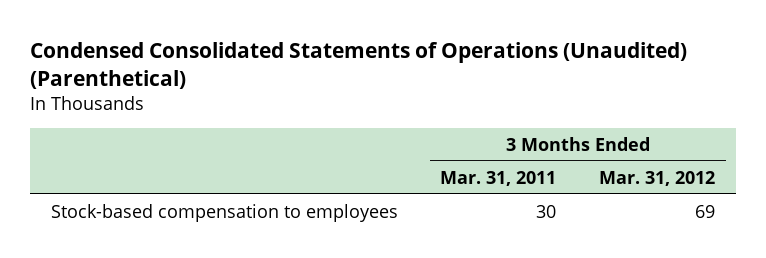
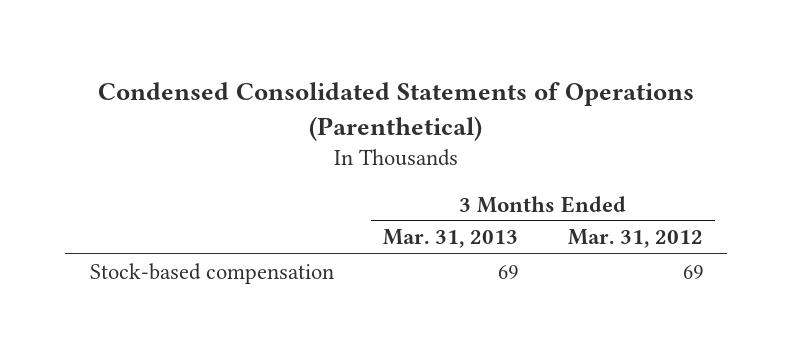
[29,41,687,89] Condensed Consolidated Statements of Operations (Unaudited) (Parenthetical) -> [98,81,695,141] Condensed Consolidated Statements of Operations (Parenthetical)
[440,170,557,186] Mar. 31, 2011 -> none
none -> [383,229,519,249] Mar. 31, 2013
[50,203,398,222] Stock-based compensation to employees -> [89,262,334,284] Stock-based compensation

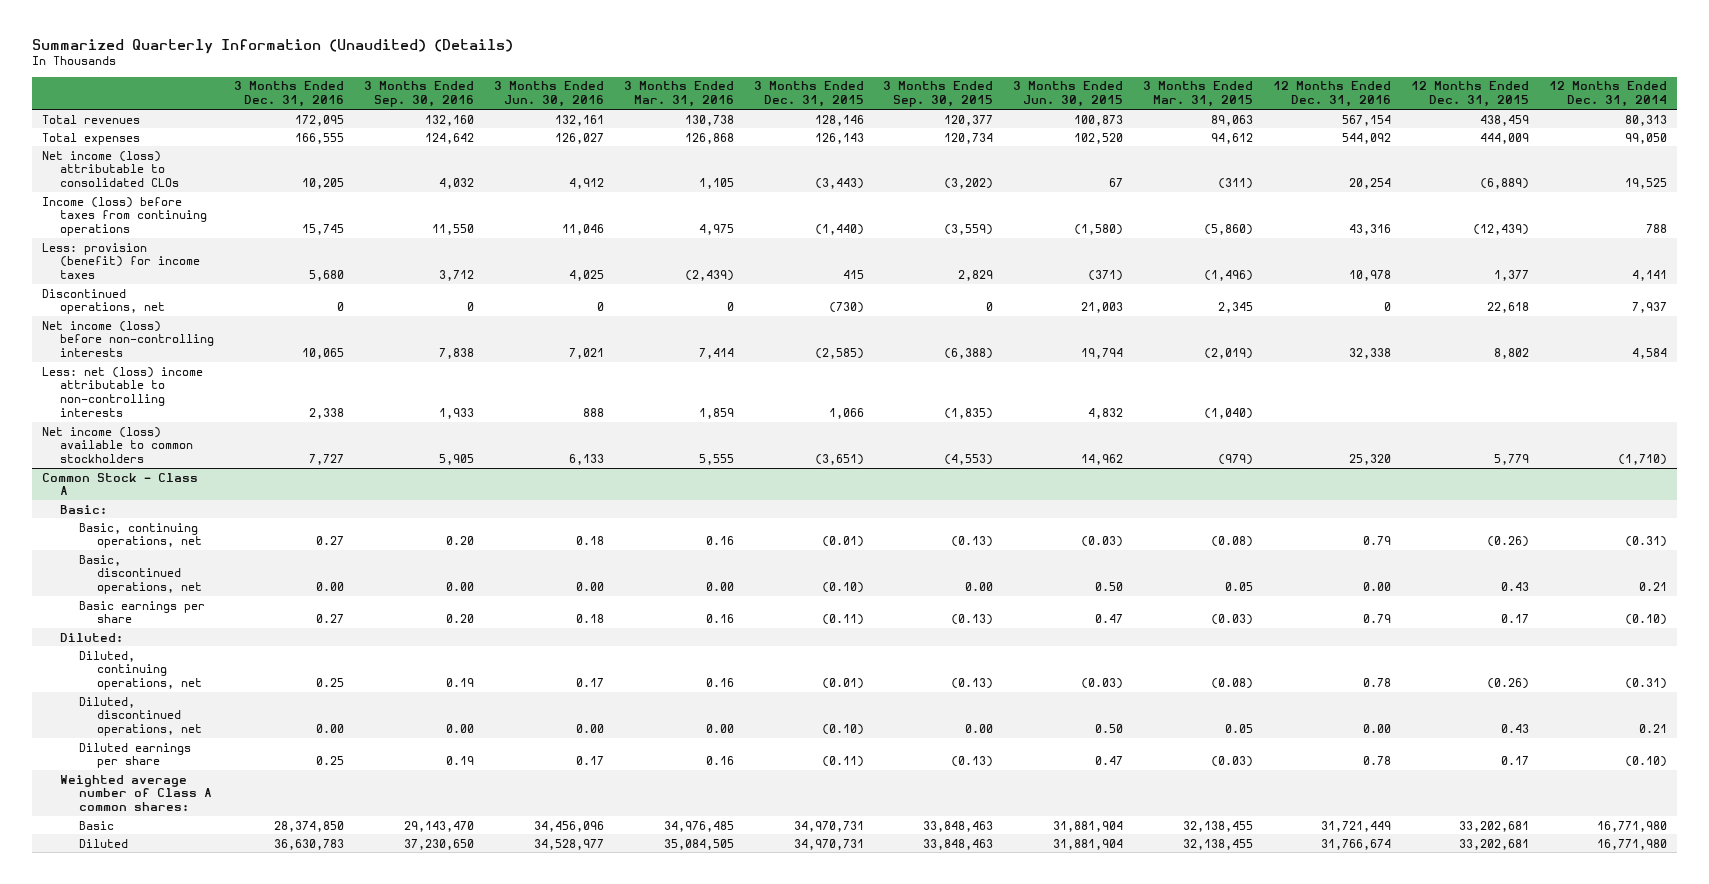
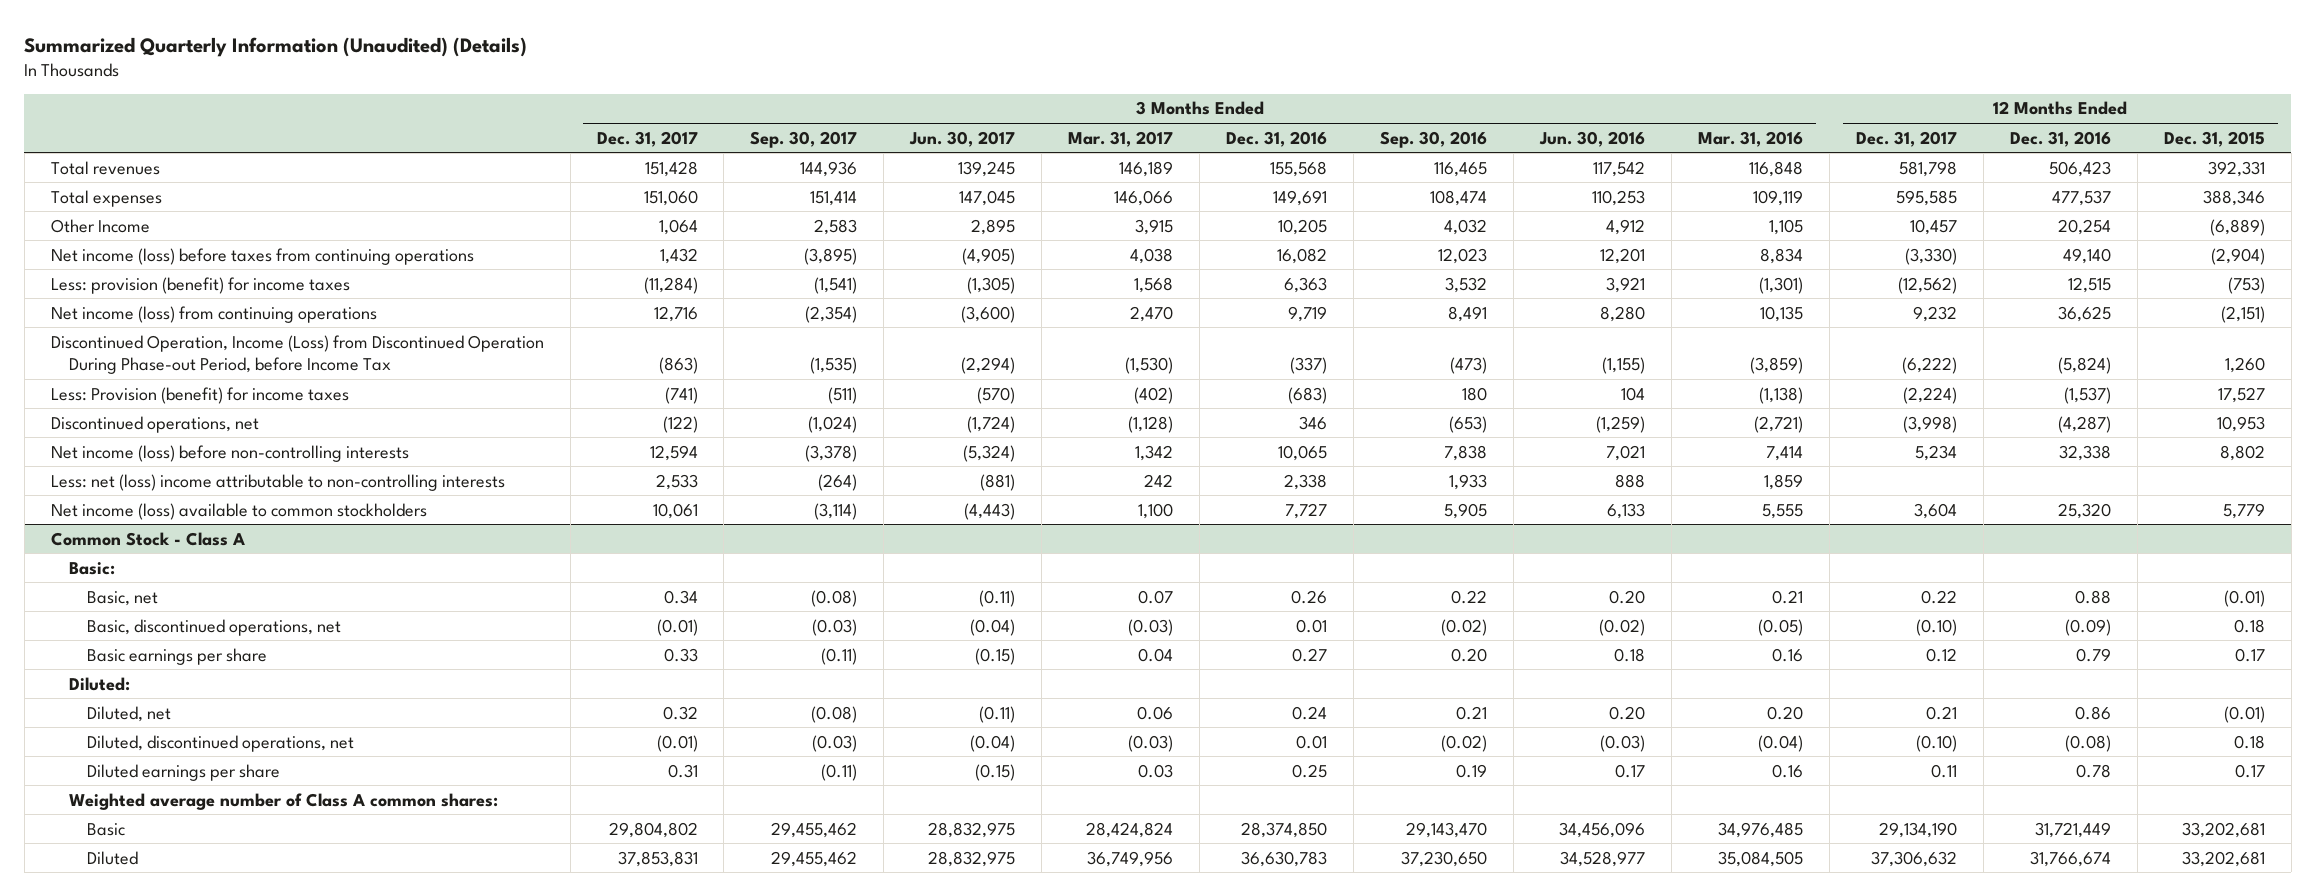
[753,81,864,108] 3 Months Ended Dec. 31, 2015 -> none
[883,81,994,108] 3 Months Ended Sep. 30, 2015 -> none
[1013,81,1124,108] 3 Months Ended Jun. 30, 2015 -> none
[1143,81,1254,108] 3 Months Ended Mar. 31, 2015 -> none
[1548,81,1667,108] 12 Months Ended Dec. 31, 2014 -> none
none -> [596,130,698,147] Dec. 31, 2017
none -> [750,130,858,148] Sep. 30, 2017
none -> [909,130,1016,147] Jun. 30, 2017
none -> [1068,130,1174,147] Mar. 31, 2017
none -> [1855,130,1957,147] Dec. 31, 2017
[295,114,345,126] 172,095 -> [1270,160,1328,177] 155,568
[424,114,474,126] 132,160 -> [1434,161,1488,177] 116,465
[554,114,604,126] 132,161 -> [1593,160,1646,177] 117,542
[684,114,734,126] 130,738 -> [1748,160,1803,177] 116,848
[1342,114,1392,126] 567,154 -> [2048,160,2111,177] 506,423
[1479,114,1529,126] 438,459 -> [2207,160,2265,177] 392,331
[295,132,345,144] 166,555 -> [1273,189,1328,206] 149,691
[424,132,474,144] 124,642 -> [1430,189,1488,206] 108,474
[554,132,604,144] 126,027 -> [1592,189,1646,206] 110,253
[684,132,734,144] 126,868 -> [1752,189,1803,206] 109,119
[1342,132,1392,144] 544,092 -> [2051,189,2111,206] 477,537
[1479,132,1529,144] 444,009 -> [2202,189,2265,206] 388,346
[41,150,180,188] Net income (loss) attributable to consolidated CLOs -> [50,218,150,233] Other Income
[41,196,208,237] Income (loss) before taxes from continuing operations -> [50,247,474,265] Net income (loss) before taxes from continuing operations
[302,224,345,236] 15,745 -> [1277,247,1328,264] 16,082
[431,224,474,236] 11,550 -> [1438,247,1488,264] 12,023
[561,224,604,236] 11,046 -> [1600,247,1646,264] 12,201
[698,224,734,236] 4,975 -> [1759,247,1803,264] 8,834
[1349,224,1392,236] 43,316 -> [2062,247,2111,264] 49,140
[1472,224,1529,236] (12,439) -> [2210,247,2265,265] (2,904)
[309,270,345,282] 5,680 -> [1284,276,1328,293] 6,363
[438,270,474,282] 3,712 -> [1445,276,1488,293] 3,532
[568,270,604,282] 4,025 -> [1606,276,1646,293] 3,921
[684,270,734,282] (2,439) -> [1758,276,1803,294] (1,301)
[1349,270,1392,282] 10,978 -> [2067,276,2111,293] 12,515
[1493,270,1529,282] 1,377 -> [2227,276,2265,294] (753)
none -> [50,305,377,323] Net income (loss) from continuing operations
none -> [50,334,544,375] Discontinued Operation, Income (Loss) from Discontinued Operation During Phase-out Period, before Income Tax
none -> [50,386,349,404] Less: Provision (benefit) for income taxes
[337,302,345,312] 0 -> [1299,415,1328,430] 346
[466,302,474,312] 0 -> [1449,415,1488,433] (653)
[596,302,604,312] 0 -> [1596,415,1646,433] (1,259)
[726,302,734,312] 0 -> [1753,415,1803,433] (2,721)
[1384,302,1392,312] 0 -> [2057,415,2111,433] (4,287)
[1486,302,1529,314] 22,618 -> [2216,415,2265,432] 10,953
[78,522,203,549] Basic, continuing operations, net -> [86,590,158,606] Basic, net
[316,536,345,546] 0.27 -> [1291,589,1328,604] 0.26
[445,536,474,546] 0.20 -> [1451,589,1488,604] 0.22
[575,536,604,546] 0.18 -> [1609,589,1646,604] 0.20
[705,536,734,546] 0.16 -> [1771,589,1803,604] 0.21
[1363,536,1392,546] 0.79 -> [2074,589,2111,604] 0.88
[1486,536,1529,548] (0.26) -> [2223,589,2265,607] (0.01)
[316,582,345,592] 0.00 -> [1296,618,1328,633] 0.01
[445,582,474,592] 0.00 -> [1441,618,1488,636] (0.02)
[575,582,604,592] 0.00 -> [1599,618,1646,636] (0.02)
[705,582,734,592] 0.00 -> [1757,618,1803,636] (0.05)
[1363,582,1392,592] 0.00 -> [2064,618,2111,636] (0.09)
[1500,582,1529,592] 0.43 -> [2233,618,2265,633] 0.18
[78,650,203,691] Diluted, continuing operations, net -> [86,705,171,722] Diluted, net
[316,678,345,688] 0.25 -> [1292,705,1328,720] 0.24
[445,678,474,688] 0.19 -> [1456,705,1488,720] 0.21
[575,678,604,688] 0.17 -> [1609,705,1646,720] 0.20
[705,678,734,688] 0.16 -> [1766,705,1803,720] 0.20
[1363,678,1392,688] 0.78 -> [2074,705,2111,720] 0.86
[1486,678,1529,690] (0.26) -> [2223,705,2265,723] (0.01)
[316,724,345,734] 0.00 -> [1296,734,1328,749] 0.01
[445,724,474,734] 0.00 -> [1441,734,1488,752] (0.02)
[575,724,604,734] 0.00 -> [1600,734,1646,752] (0.03)
[705,724,734,734] 0.00 -> [1757,734,1803,752] (0.04)
[1363,724,1392,734] 0.00 -> [2064,734,2111,752] (0.08)
[1500,724,1529,734] 0.43 -> [2233,734,2265,749] 0.18

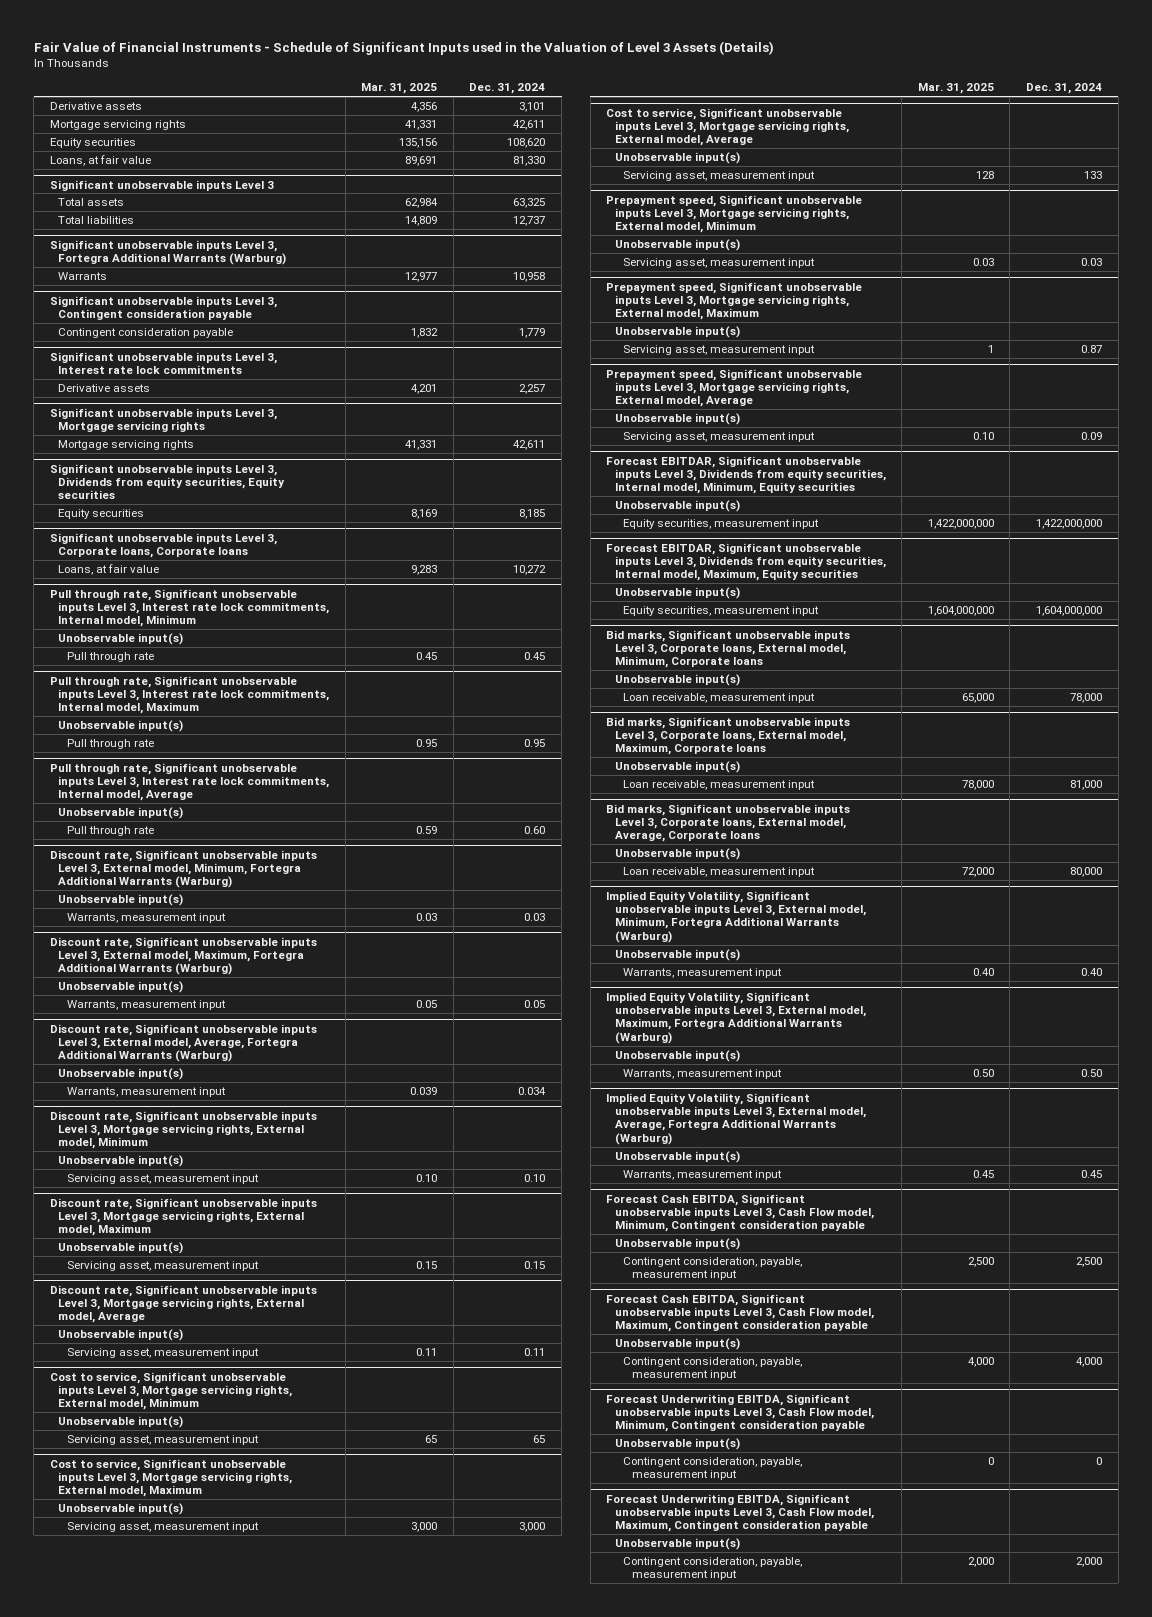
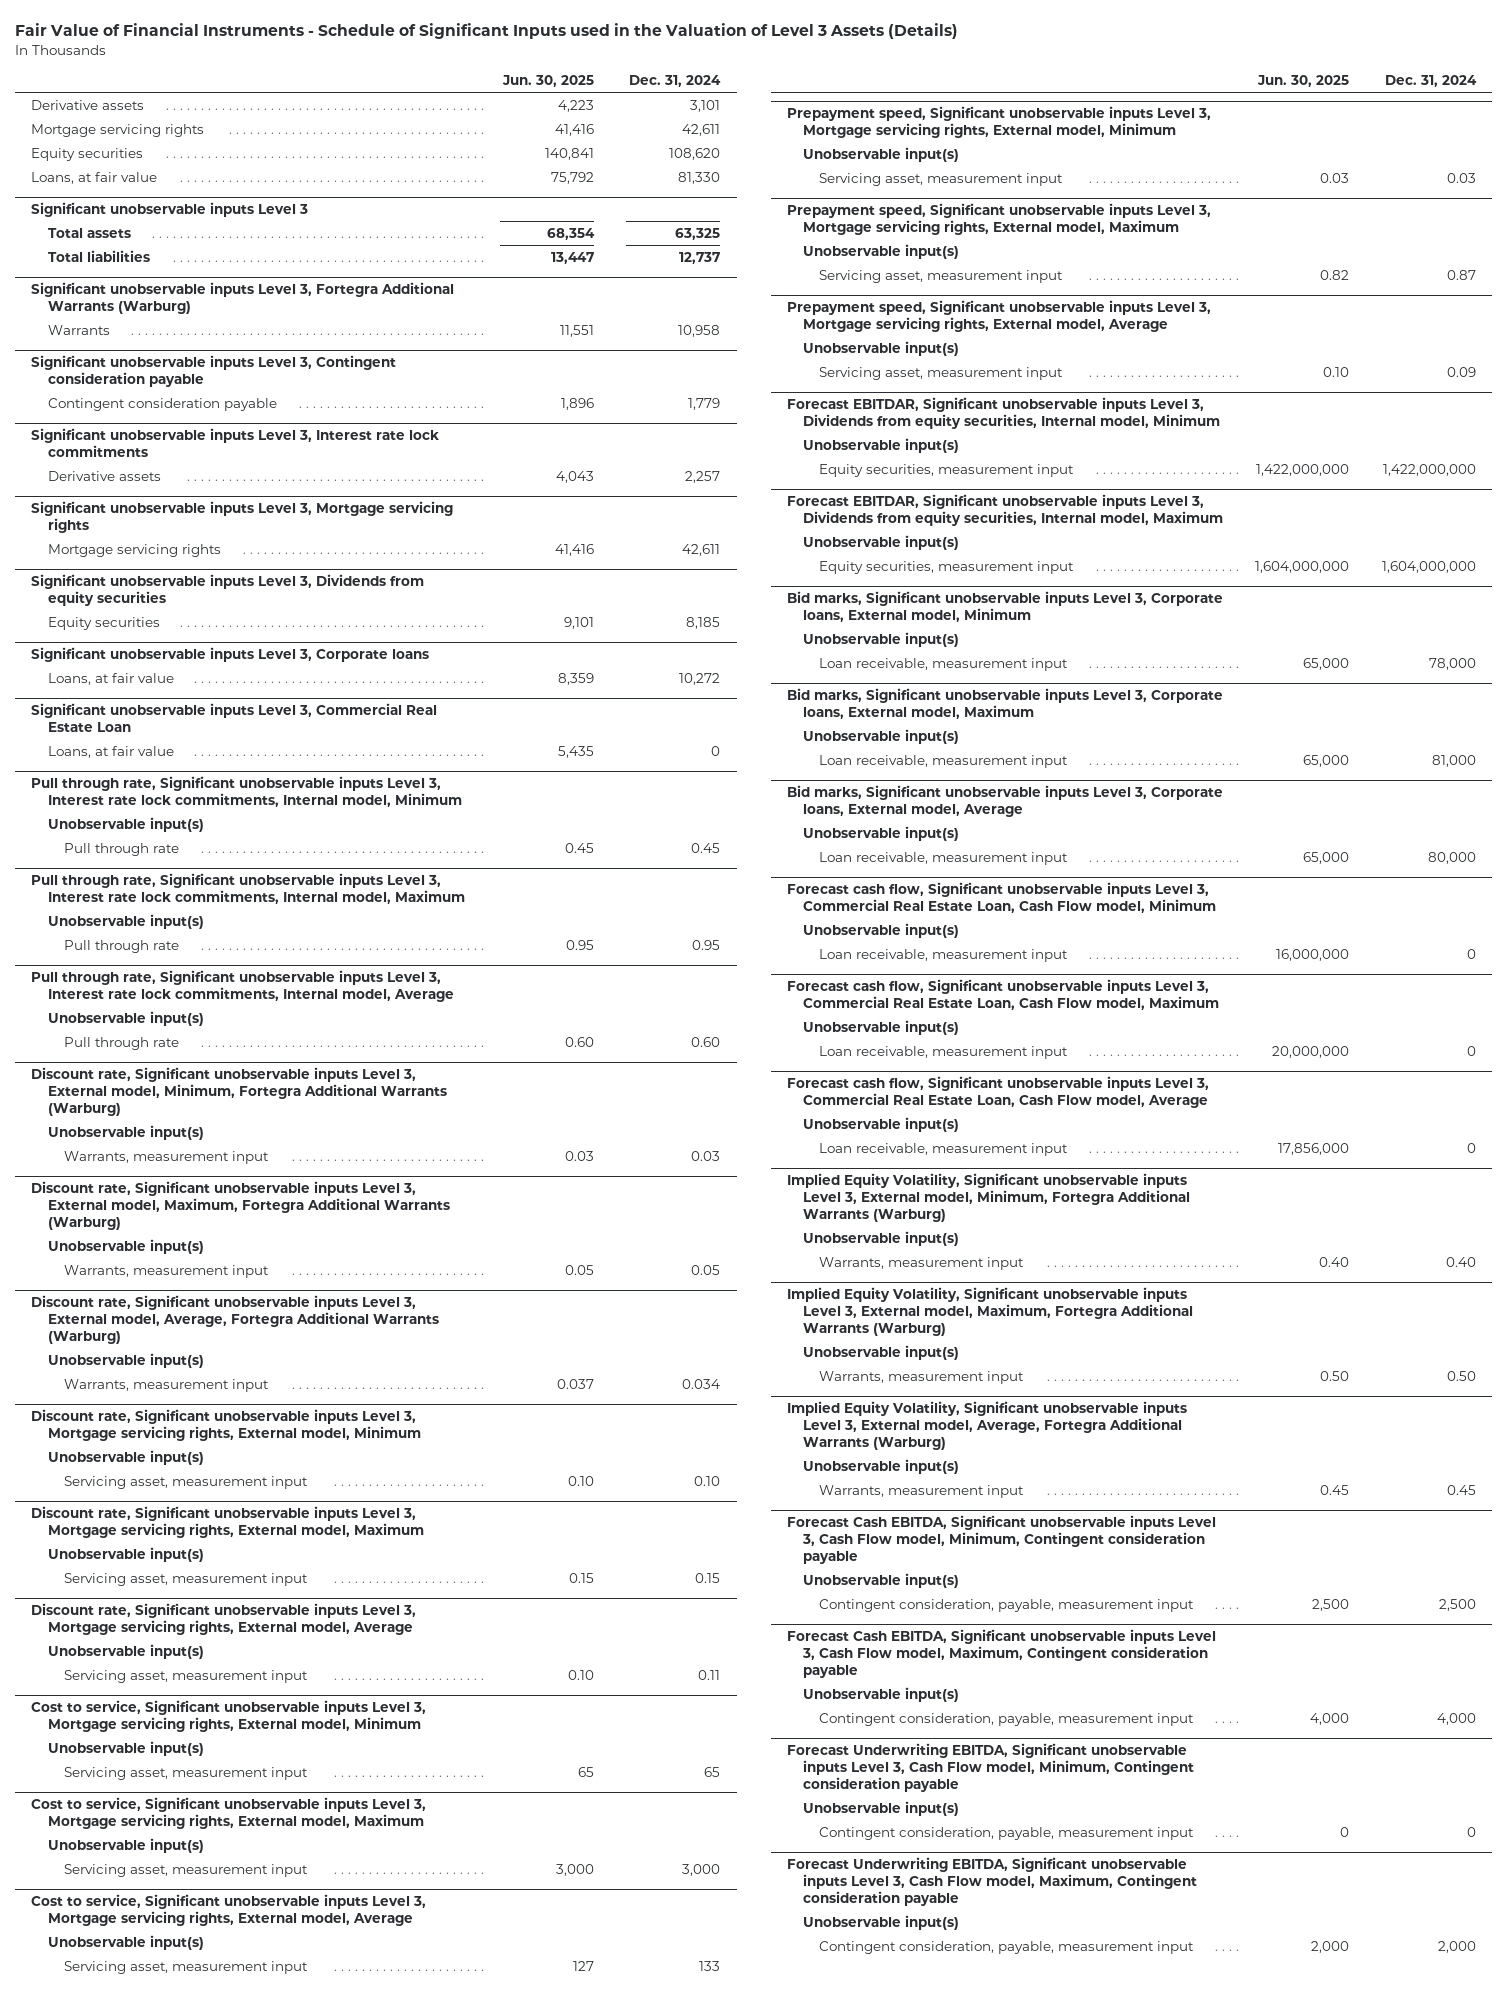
[361,83,438,95] Mar. 31, 2025 -> none
none -> [502,74,595,87] Jun. 30, 2025
[49,463,286,500] Significant unobservable inputs Level 3, Dividends from equity securities, Equity securities -> [31,574,425,607] Significant unobservable inputs Level 3, Dividends from equity securities
[49,532,277,559] Significant unobservable inputs Level 3, Corporate loans, Corporate loans -> [31,647,430,663] Significant unobservable inputs Level 3, Corporate loans
none -> [31,703,438,733] Significant unobservable inputs Level 3, Commercial Real Estate Loan
none -> [47,745,174,758] Loans, at fair value
[606,455,886,495] Forecast EBITDAR, Significant unobservable inputs Level 3, Dividends from equity securities, Internal model, Minimum, Equity securities -> [786,397,1220,430] Forecast EBITDAR, Significant unobservable inputs Level 3, Dividends from equity securities, Internal model, Minimum
[606,542,886,582] Forecast EBITDAR, Significant unobservable inputs Level 3, Dividends from equity securities, Internal model, Maximum, Equity securities -> [786,494,1223,527] Forecast EBITDAR, Significant unobservable inputs Level 3, Dividends from equity securities, Internal model, Maximum
[606,629,851,669] Bid marks, Significant unobservable inputs Level 3, Corporate loans, External model, Minimum, Corporate loans -> [786,591,1223,623] Bid marks, Significant unobservable inputs Level 3, Corporate loans, External model, Minimum
[606,716,851,756] Bid marks, Significant unobservable inputs Level 3, Corporate loans, External model, Maximum, Corporate loans -> [786,688,1223,720] Bid marks, Significant unobservable inputs Level 3, Corporate loans, External model, Maximum
[606,803,851,843] Bid marks, Significant unobservable inputs Level 3, Corporate loans, External model, Average, Corporate loans -> [786,785,1223,818] Bid marks, Significant unobservable inputs Level 3, Corporate loans, External model, Average
none -> [786,882,1216,914] Forecast cash flow, Significant unobservable inputs Level 3, Commercial Real Estate Loan, Cash Flow model, Minimum
none -> [802,922,959,938] Unobservable input(s)
none -> [819,948,1069,962] Loan receivable, measurement input
none -> [786,979,1219,1011] Forecast cash flow, Significant unobservable inputs Level 3, Commercial Real Estate Loan, Cash Flow model, Maximum
none -> [802,1019,959,1035] Unobservable input(s)
none -> [819,1045,1069,1059] Loan receivable, measurement input
none -> [786,1076,1209,1109] Forecast cash flow, Significant unobservable inputs Level 3, Commercial Real Estate Loan, Cash Flow model, Average
none -> [802,1116,959,1132] Unobservable input(s)
none -> [819,1142,1069,1156] Loan receivable, measurement input

